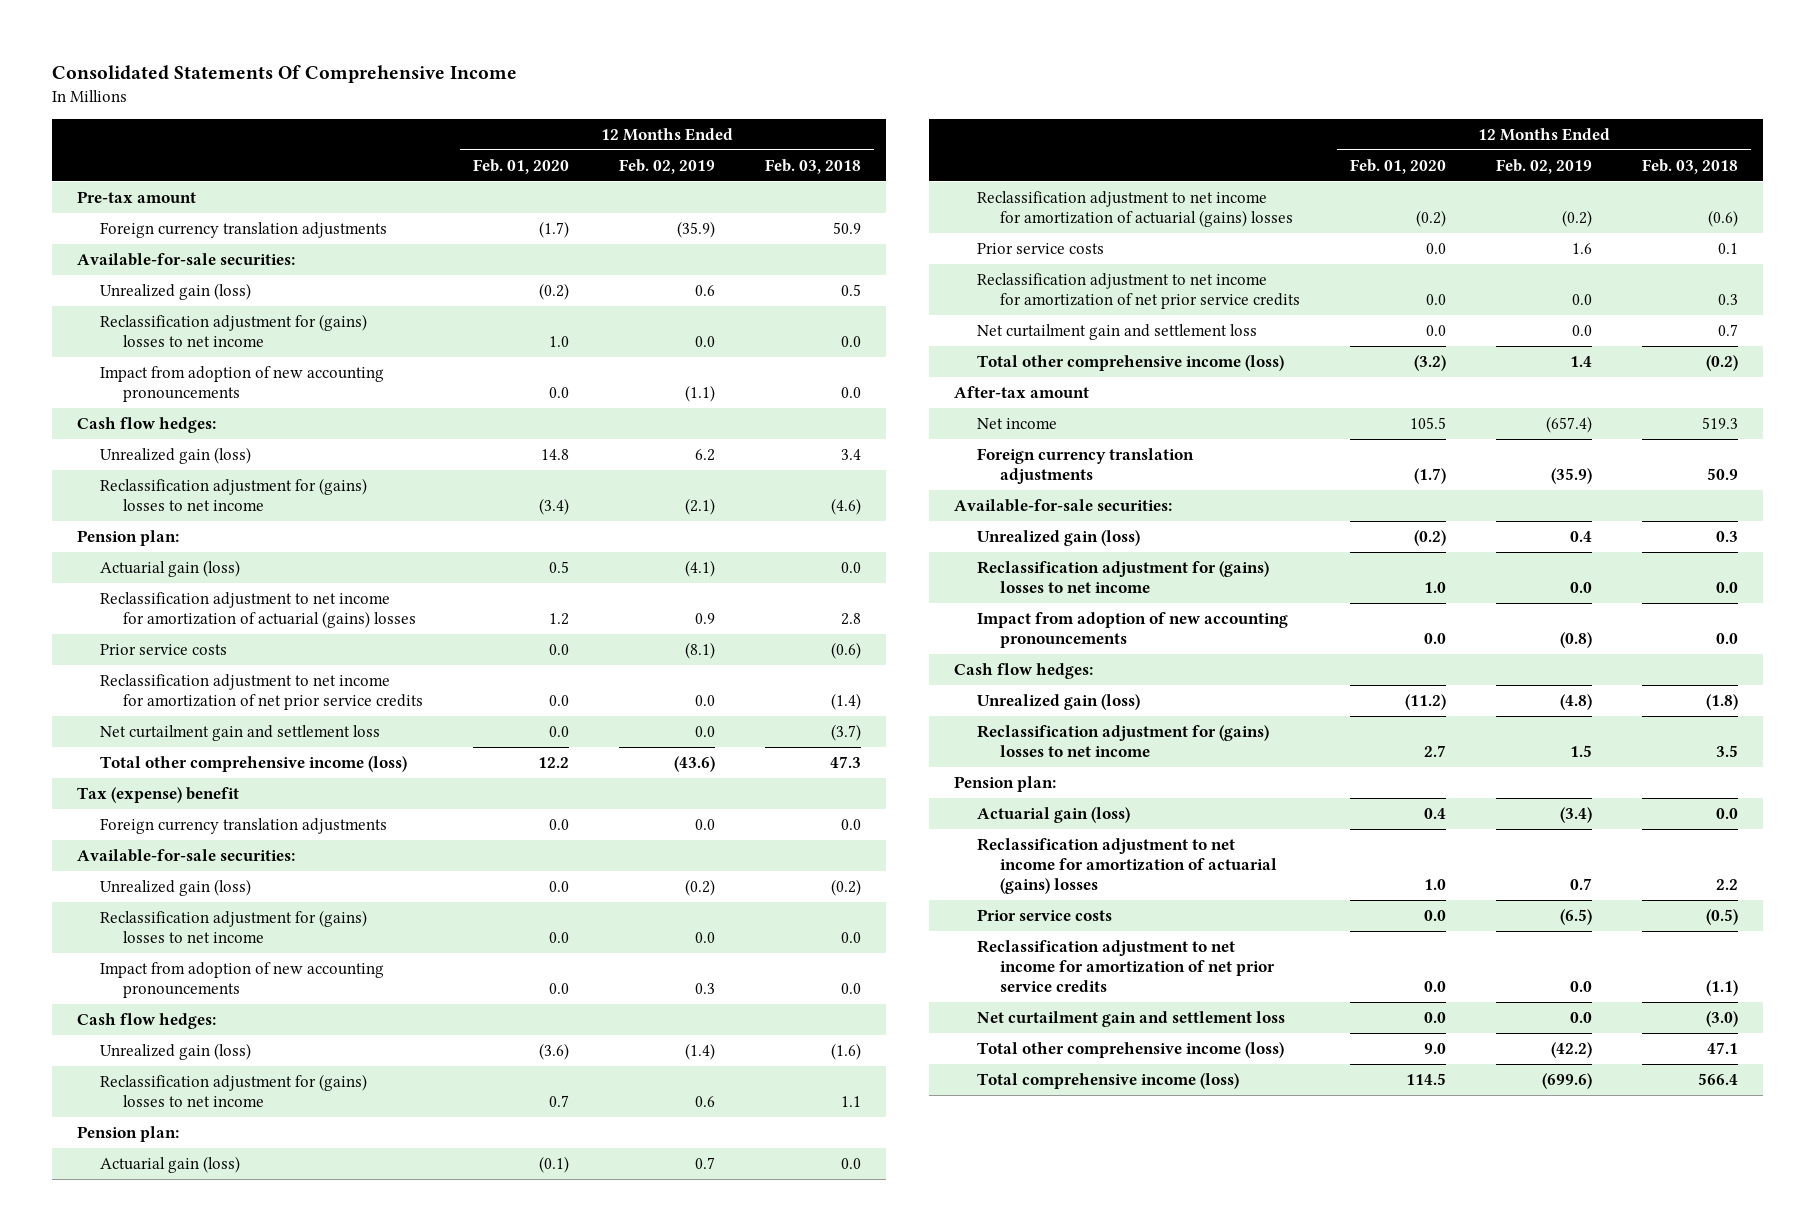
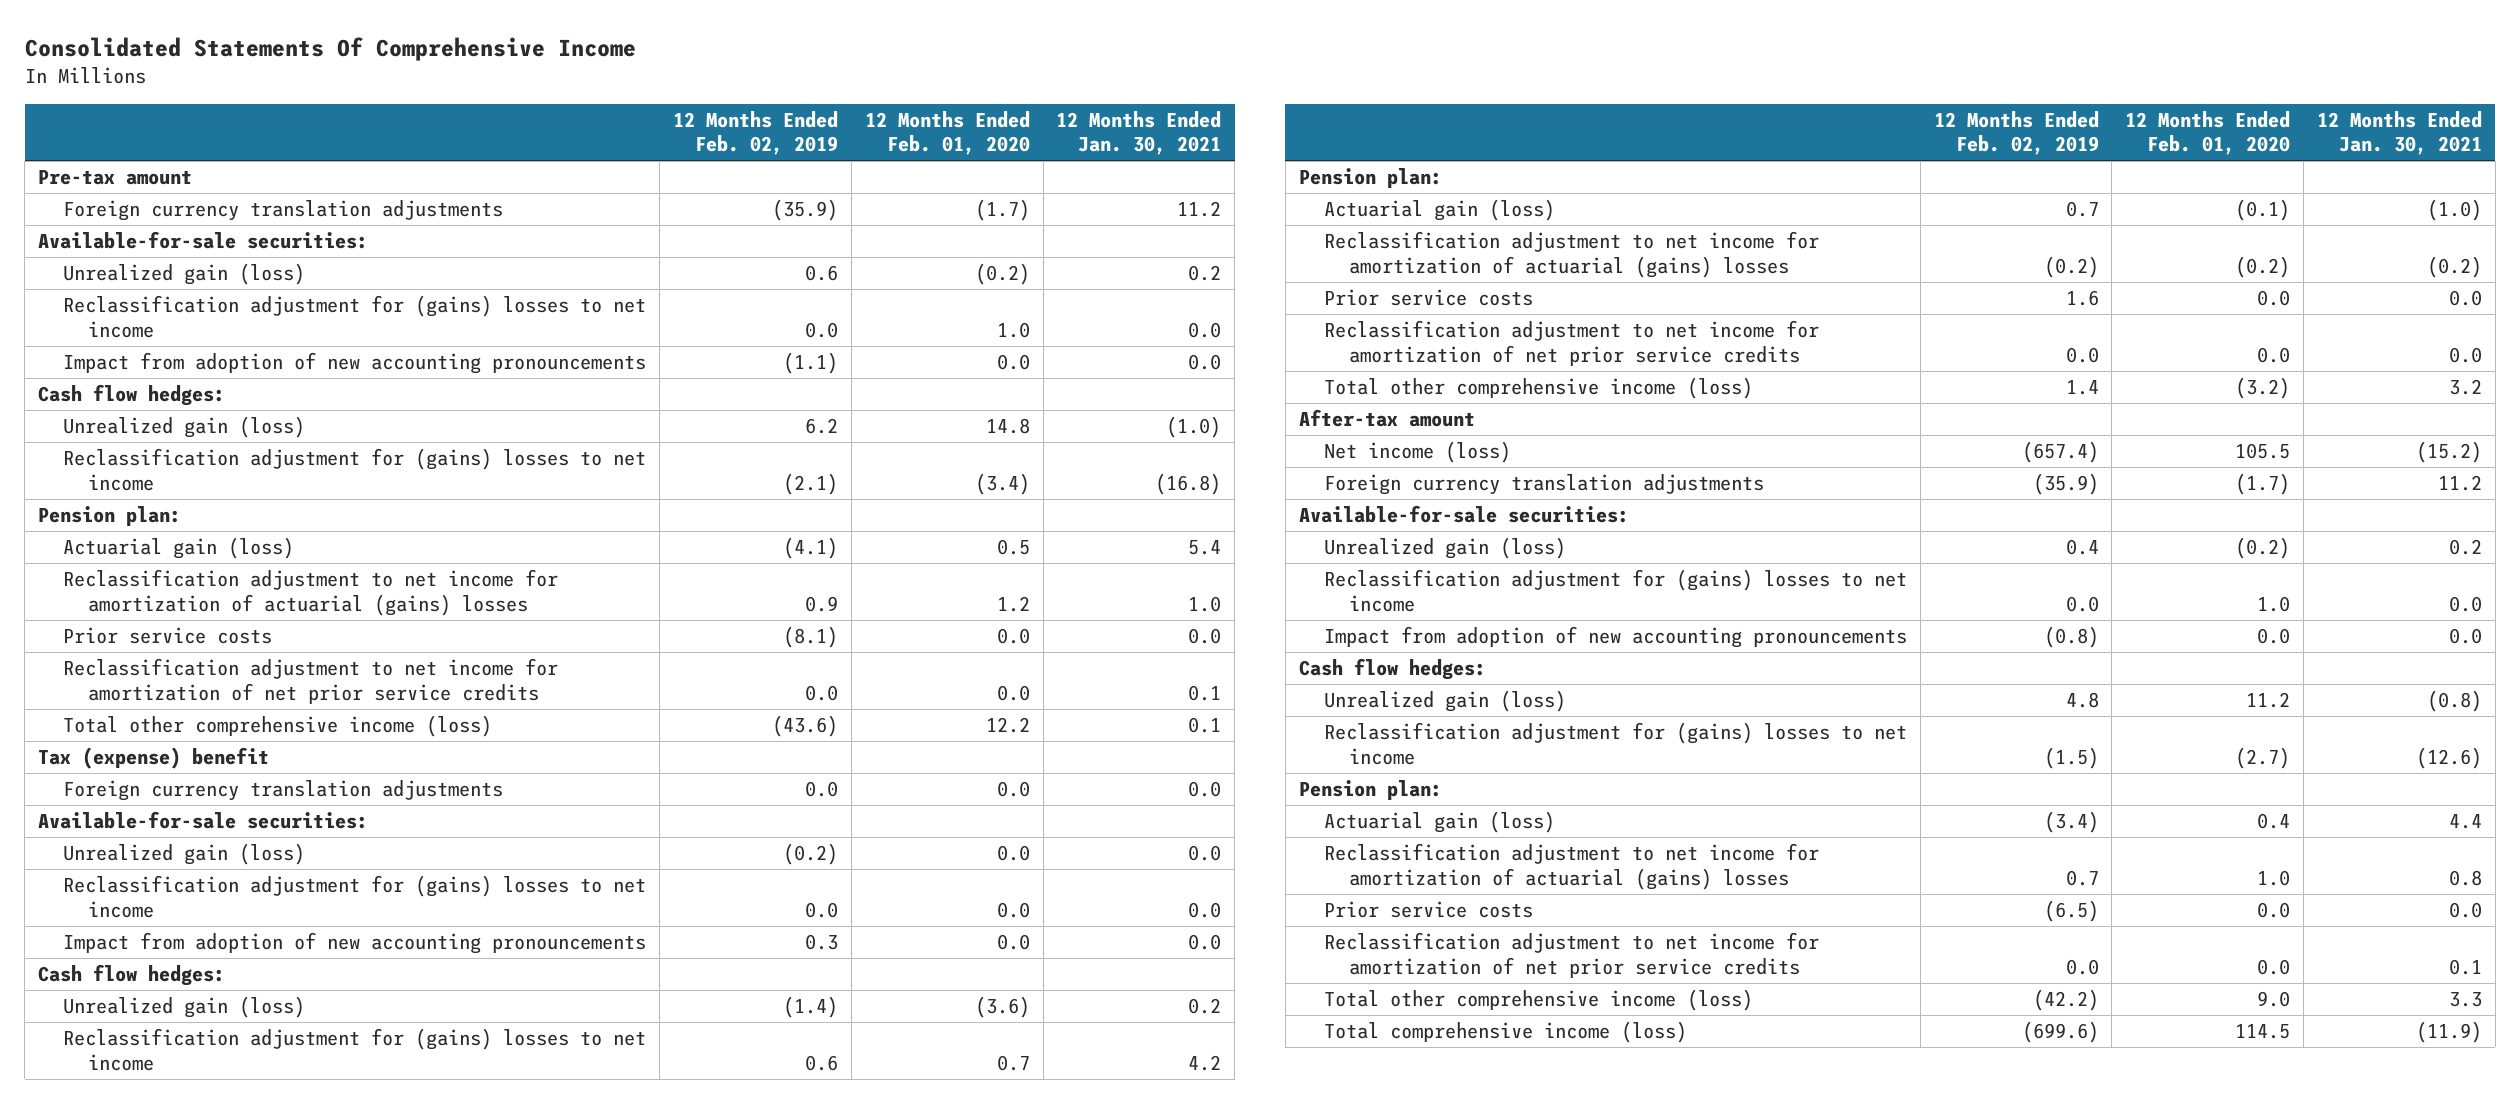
[765,158,862,174] Feb. 03, 2018 -> none
none -> [1056,110,1222,156] 12 Months Ended Jan. 30, 2021
[100,724,381,741] Net curtailment gain and settlement loss -> none
[976,323,1257,340] Net curtailment gain and settlement loss -> none
[976,417,1057,429] Net income -> [1323,441,1511,464] Net income (loss)
[1404,693,1446,710] (11.2) -> [2246,692,2291,709] 11.2
[1560,693,1593,710] (4.8) -> [2065,692,2099,709] 4.8
[1423,745,1446,758] 2.7 -> [2235,746,2291,769] (2.7)
[1570,745,1593,758] 1.5 -> [2043,746,2099,769] (1.5)
[976,1010,1285,1027] Net curtailment gain and settlement loss -> none

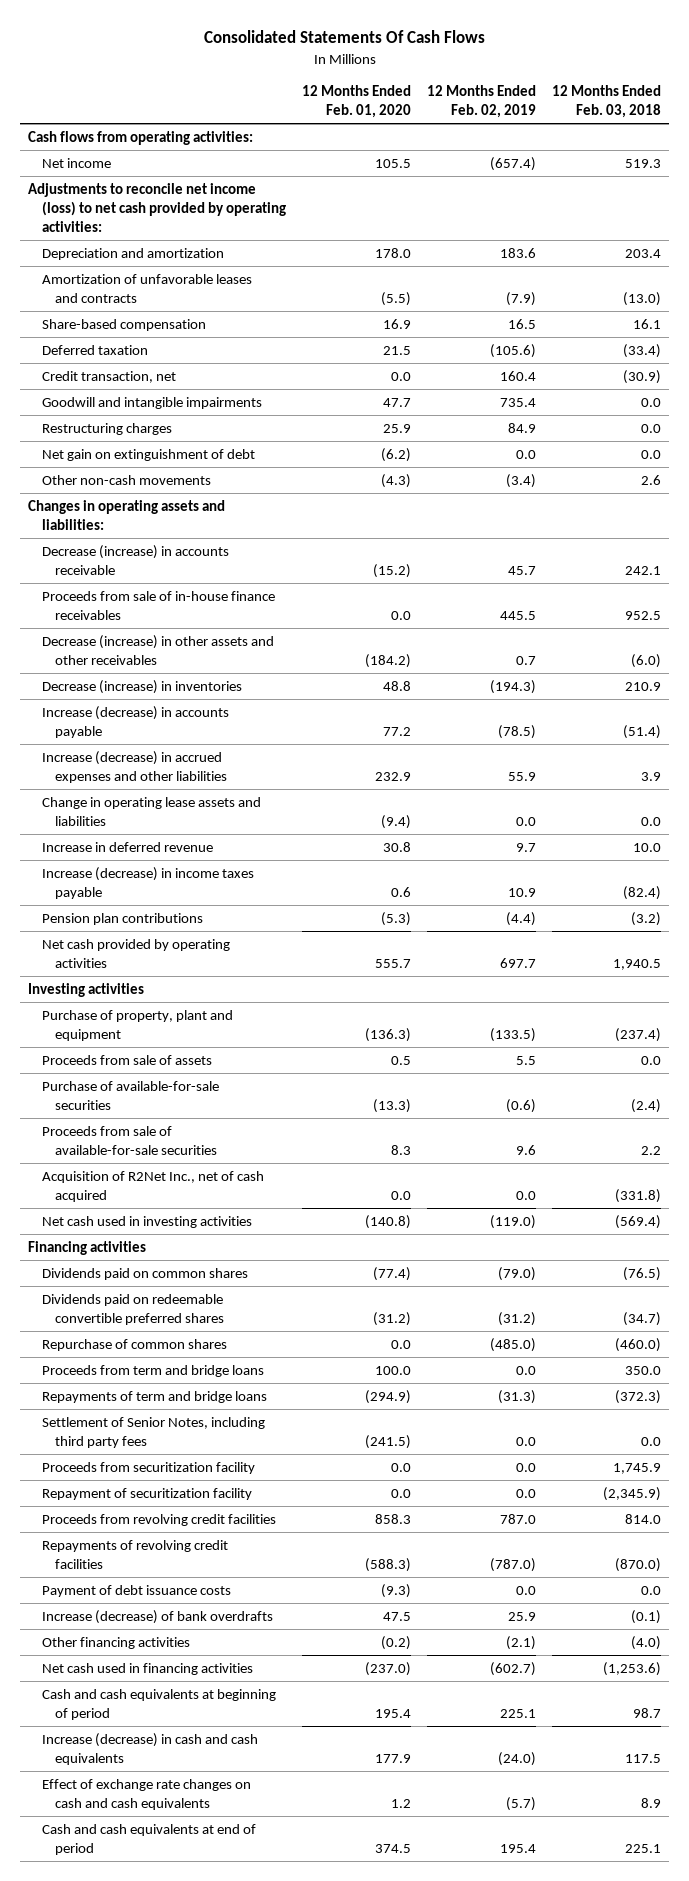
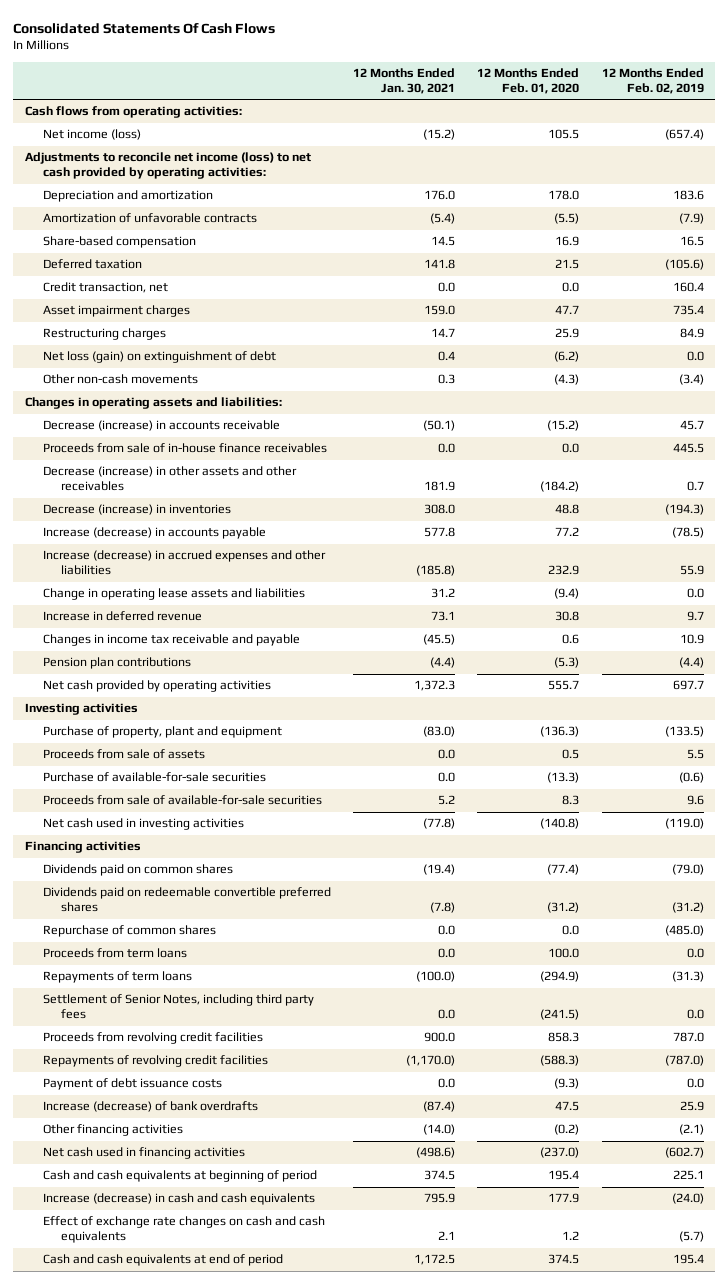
[551,85,661,119] 12 Months Ended Feb. 03, 2018 -> none
none -> [353,67,456,94] 12 Months Ended Jan. 30, 2021
[41,157,111,168] Net income -> [42,129,141,141] Net income (loss)
[41,273,252,303] Amortization of unfavorable leases and contracts -> [42,213,257,224] Amortization of unfavorable contracts
[41,396,262,409] Goodwill and intangible impairments -> [42,305,190,318] Asset impairment charges
[41,448,255,461] Net gain on extinguishment of debt -> [42,351,276,364] Net loss (gain) on extinguishment of debt
[41,866,254,899] Increase (decrease) in income taxes payable -> [42,634,300,647] Changes in income tax receivable and payable
[41,1170,264,1202] Acquisition of R2Net Inc., net of cash acquired -> none
[41,1364,264,1377] Proceeds from term and bridge loans -> [42,948,187,959] Proceeds from term loans
[41,1390,267,1403] Repayments of term and bridge loans -> [42,971,192,984] Repayments of term loans
[41,1461,255,1474] Proceeds from securitization facility -> none
[41,1487,252,1500] Repayment of securitization facility -> none

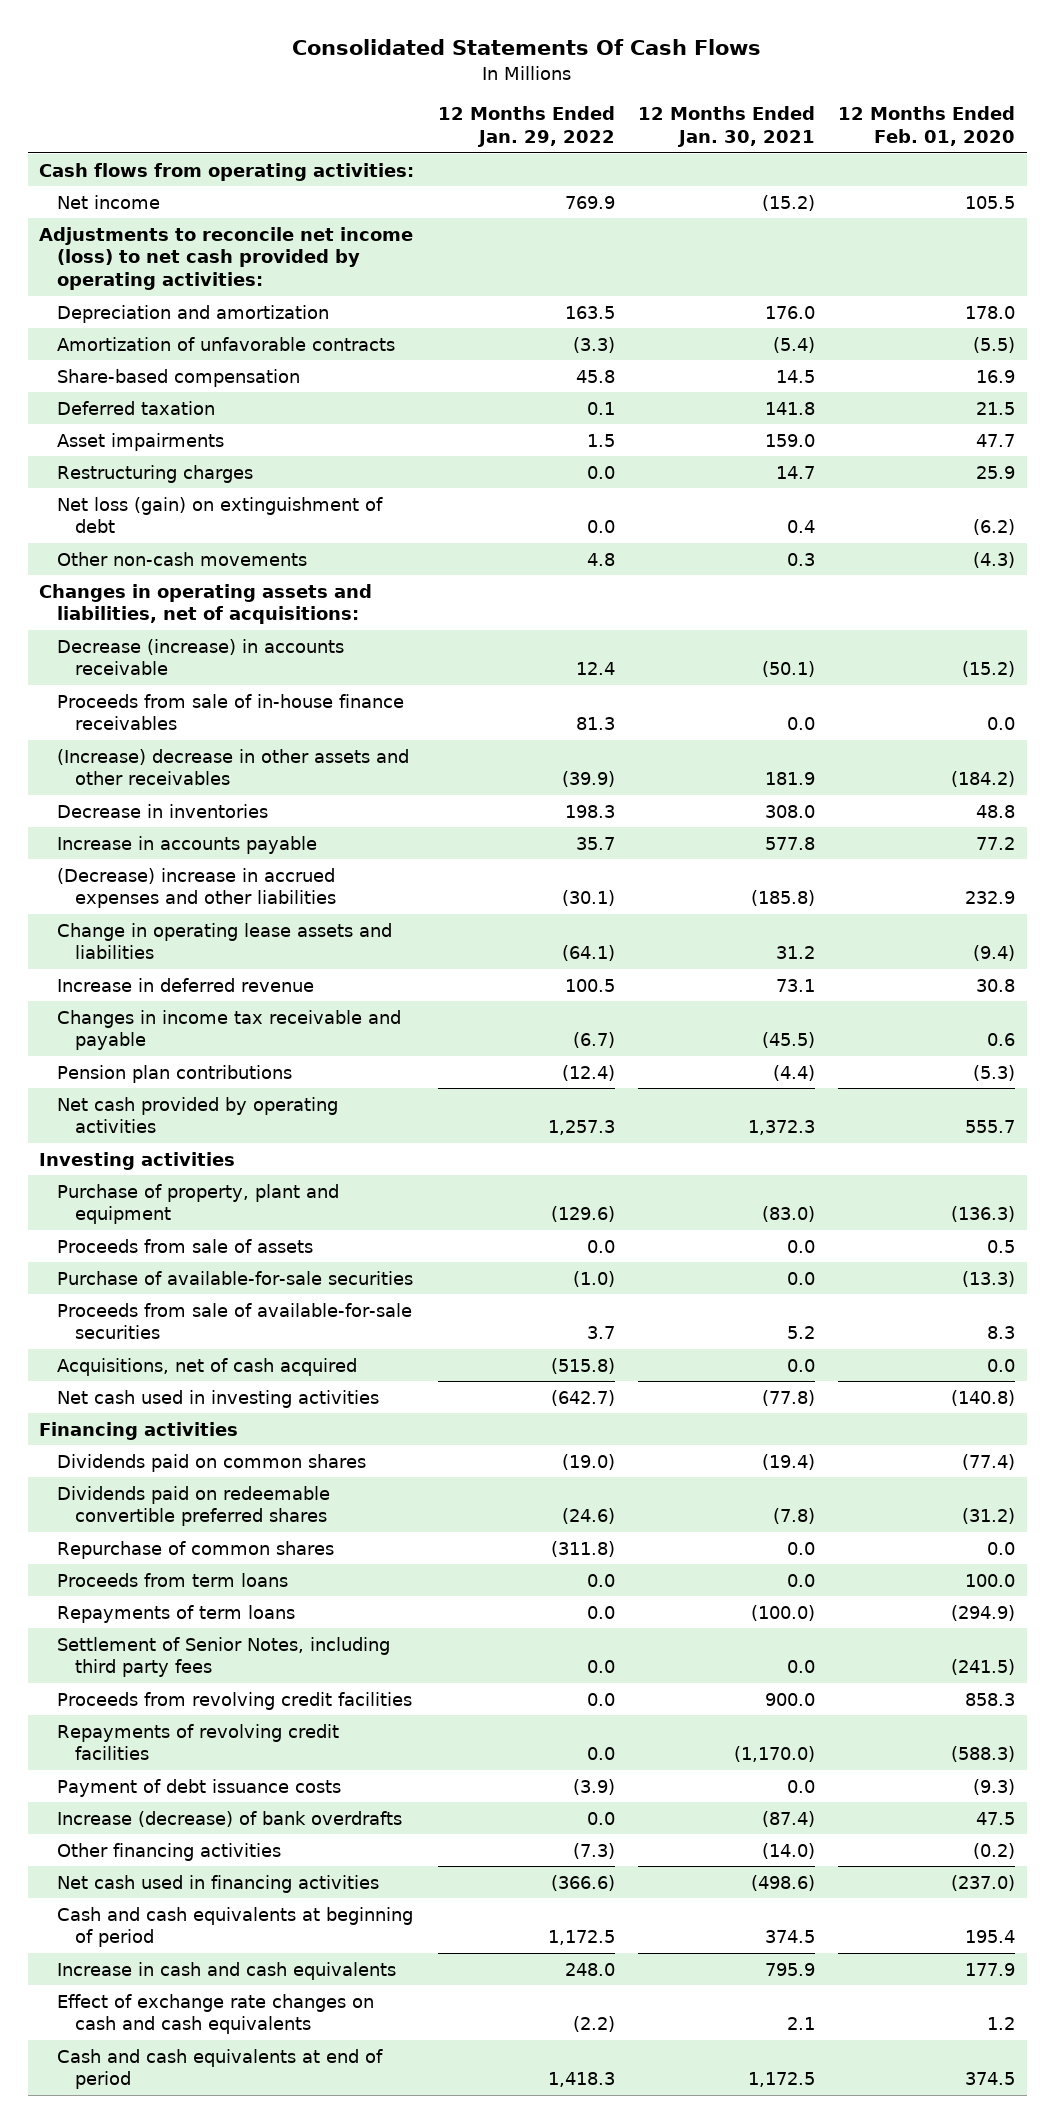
[601,67,704,94] 12 Months Ended Feb. 02, 2019 -> none
none -> [437,106,615,148] 12 Months Ended Jan. 29, 2022
[42,129,141,141] Net income (loss) -> [57,194,161,209] Net income
[42,282,168,294] Credit transaction, net -> none
[42,305,190,318] Asset impairment charges -> [57,432,225,451] Asset impairments
[24,397,282,410] Changes in operating assets and liabilities: -> [39,583,373,625] Changes in operating assets and liabilities, net of acquisitions:
[42,466,297,492] Decrease (increase) in other assets and other receivables -> [57,748,410,786] (Increase) decrease in other assets and other receivables
[42,504,231,516] Decrease (increase) in inventories -> [57,803,269,818] Decrease in inventories
[42,527,266,540] Increase (decrease) in accounts payable -> [57,835,318,854] Increase in accounts payable
[42,550,326,576] Increase (decrease) in accrued expenses and other liabilities -> [57,867,336,909] (Decrease) increase in accrued expenses and other liabilities
none -> [57,1357,358,1376] Acquisitions, net of cash acquired
[42,1193,315,1206] Increase (decrease) in cash and cash equivalents -> [57,1961,397,1980] Increase in cash and cash equivalents

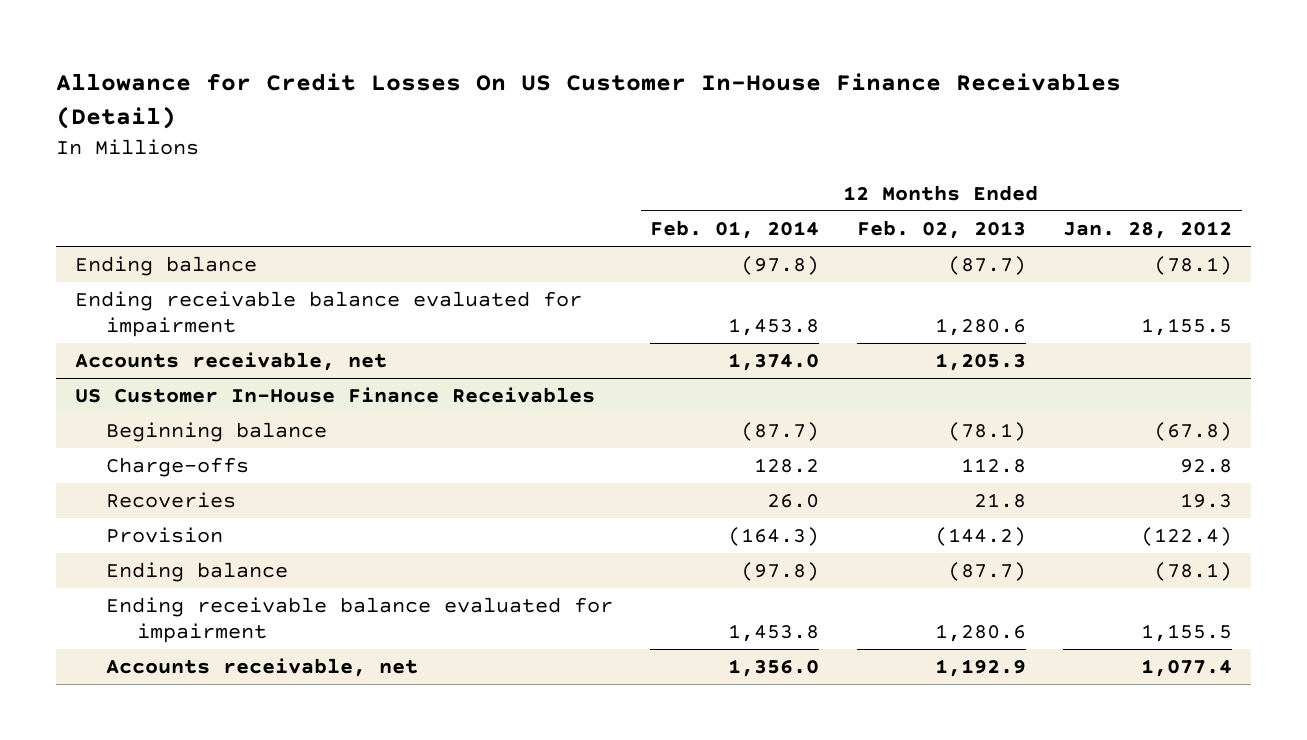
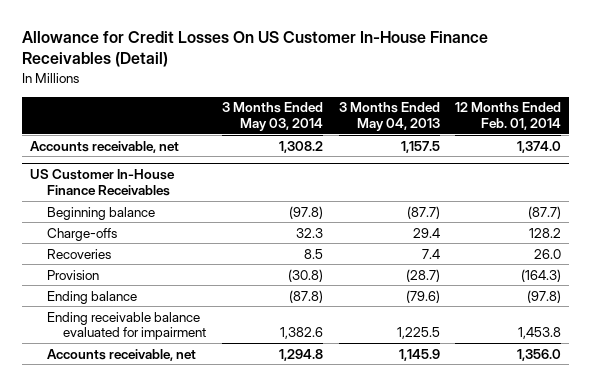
[856,220,1026,240] Feb. 02, 2013 -> none
[1063,221,1233,240] Jan. 28, 2012 -> none
none -> [222,102,324,132] 3 Months Ended May 03, 2014
none -> [338,102,440,132] 3 Months Ended May 04, 2013
[74,256,257,277] Ending balance -> none
[74,291,582,337] Ending receivable balance evaluated for impairment -> none

